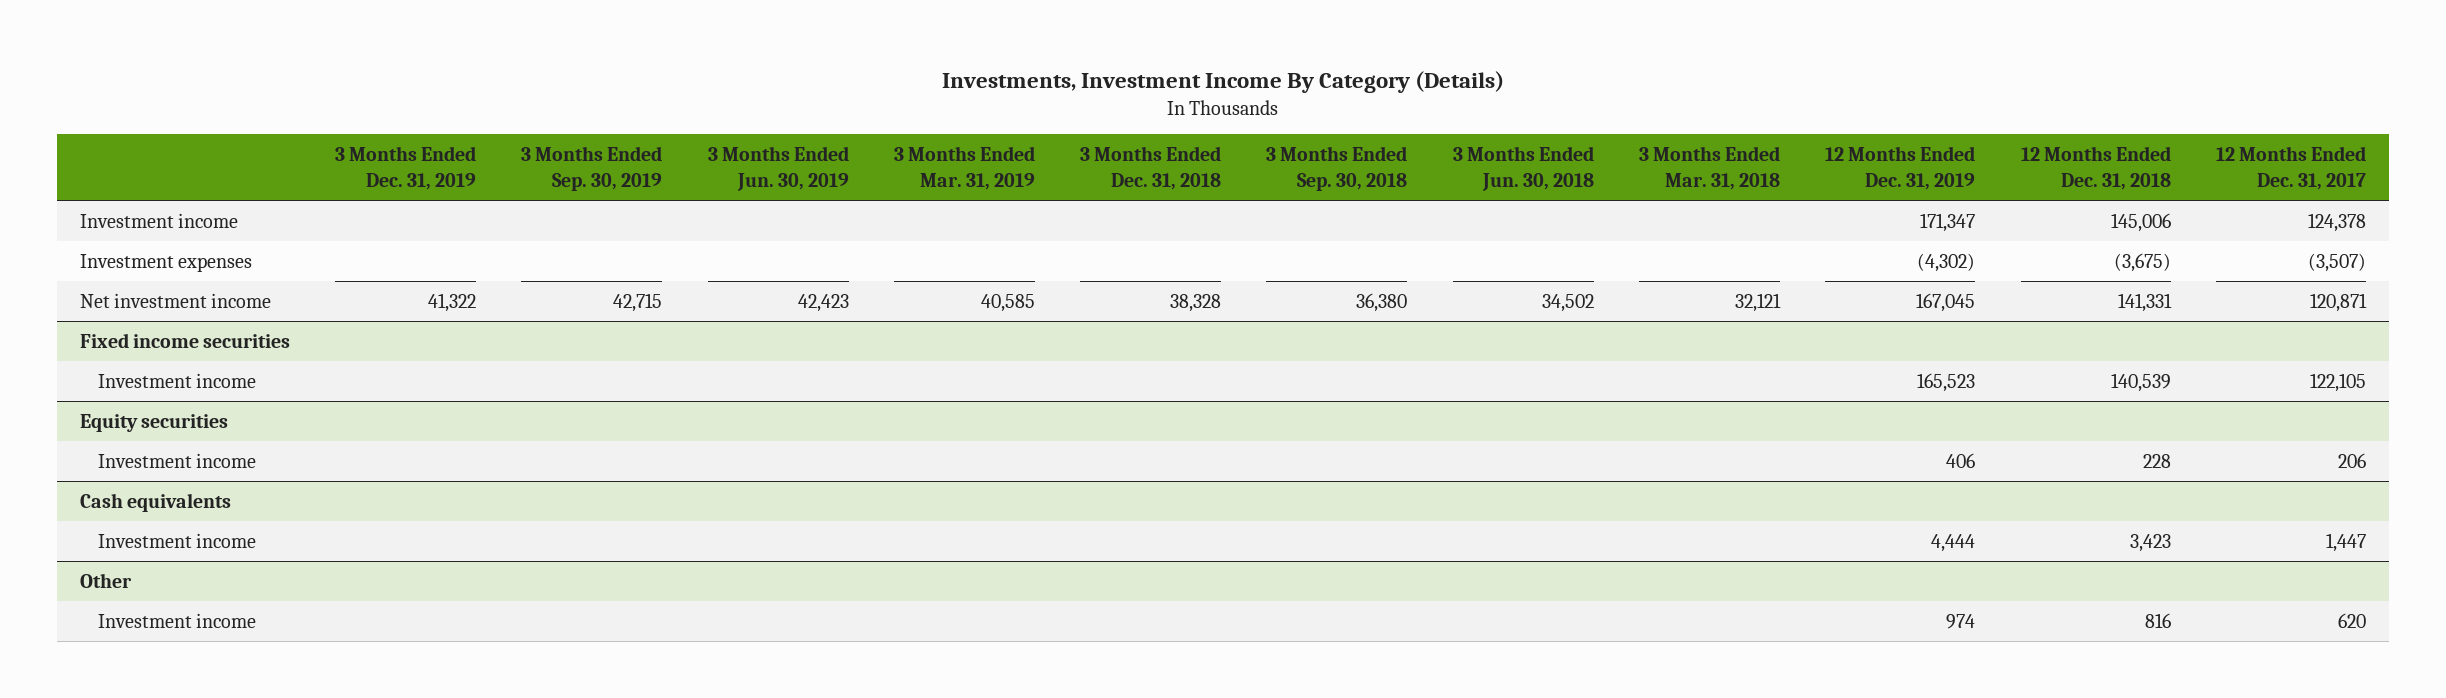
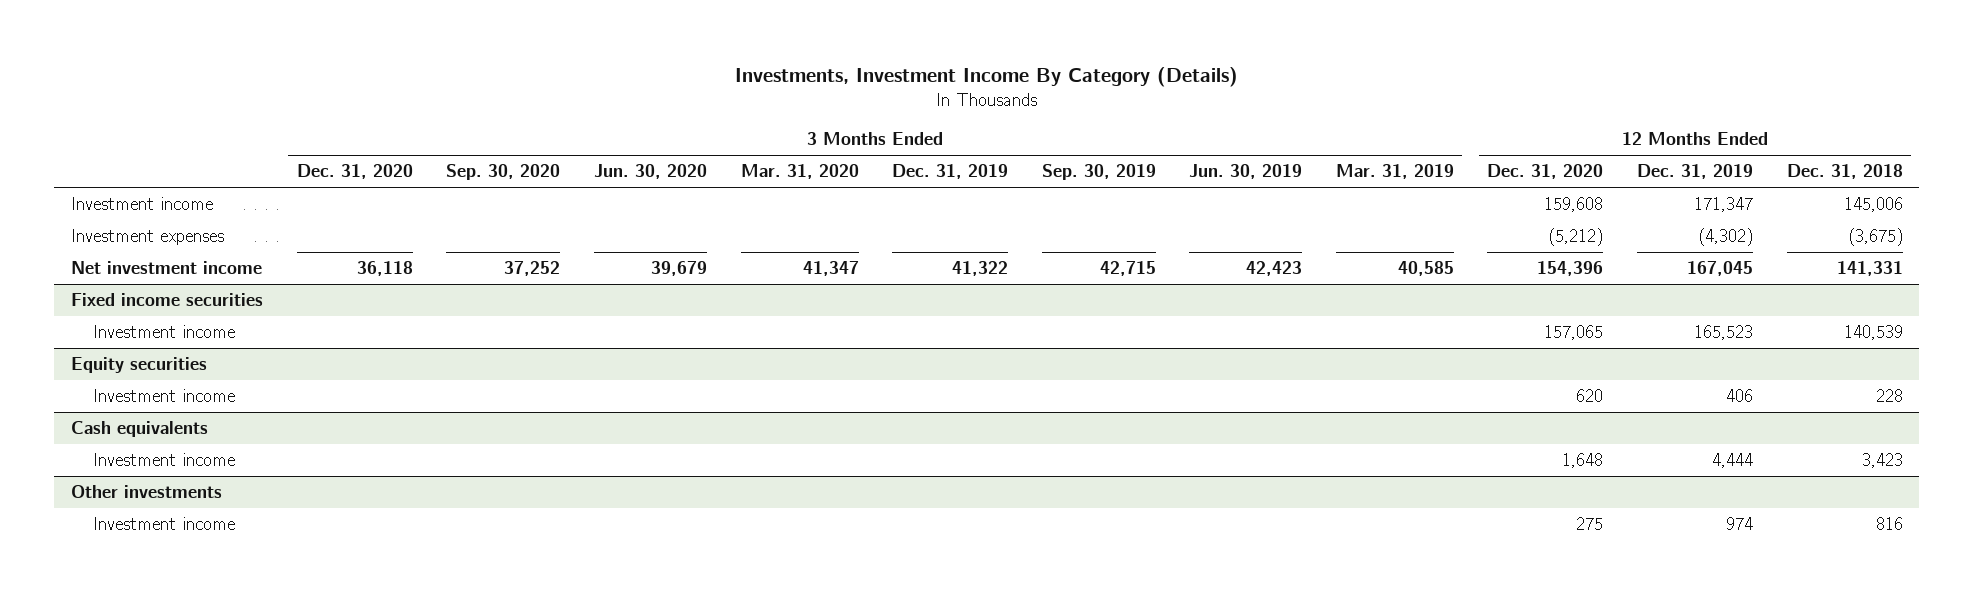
[1080,146,1222,190] 3 Months Ended Dec. 31, 2018 -> none
[1266,146,1408,191] 3 Months Ended Sep. 30, 2018 -> none
[1452,146,1594,191] 3 Months Ended Jun. 30, 2018 -> none
[1639,146,1781,190] 3 Months Ended Mar. 31, 2018 -> none
[2215,146,2366,190] 12 Months Ended Dec. 31, 2017 -> none
none -> [296,164,413,180] Dec. 31, 2020
none -> [446,164,561,181] Sep. 30, 2020
none -> [593,164,707,180] Jun. 30, 2020
none -> [740,164,859,180] Mar. 31, 2020
none -> [1487,164,1604,180] Dec. 31, 2020
[79,572,132,588] Other -> [71,485,223,499] Other investments

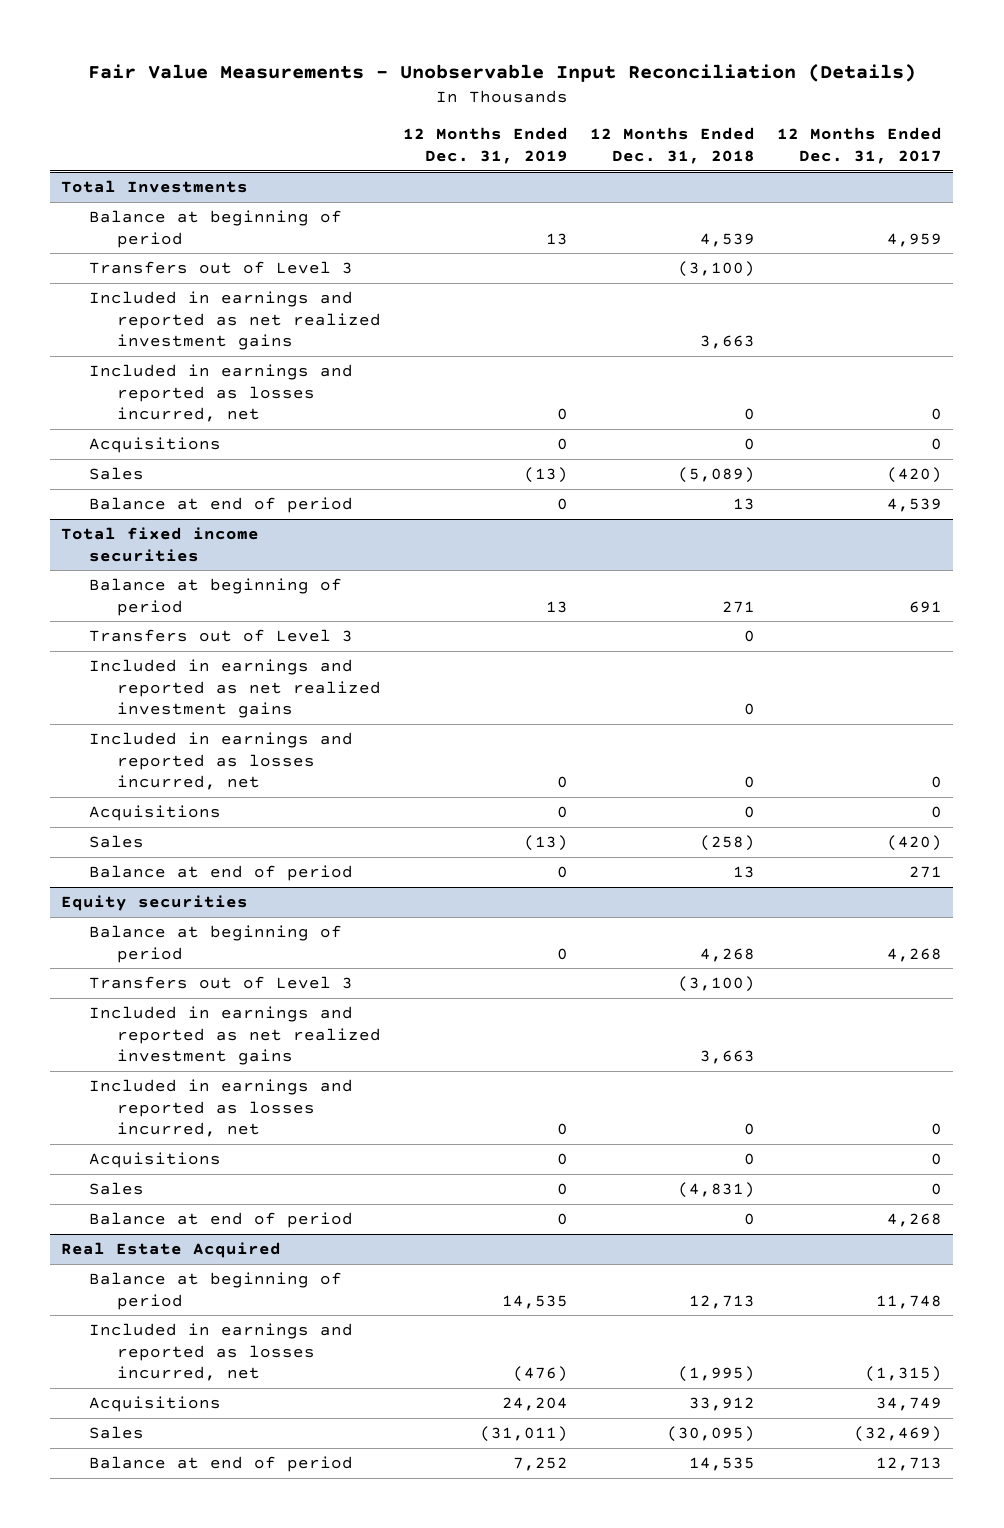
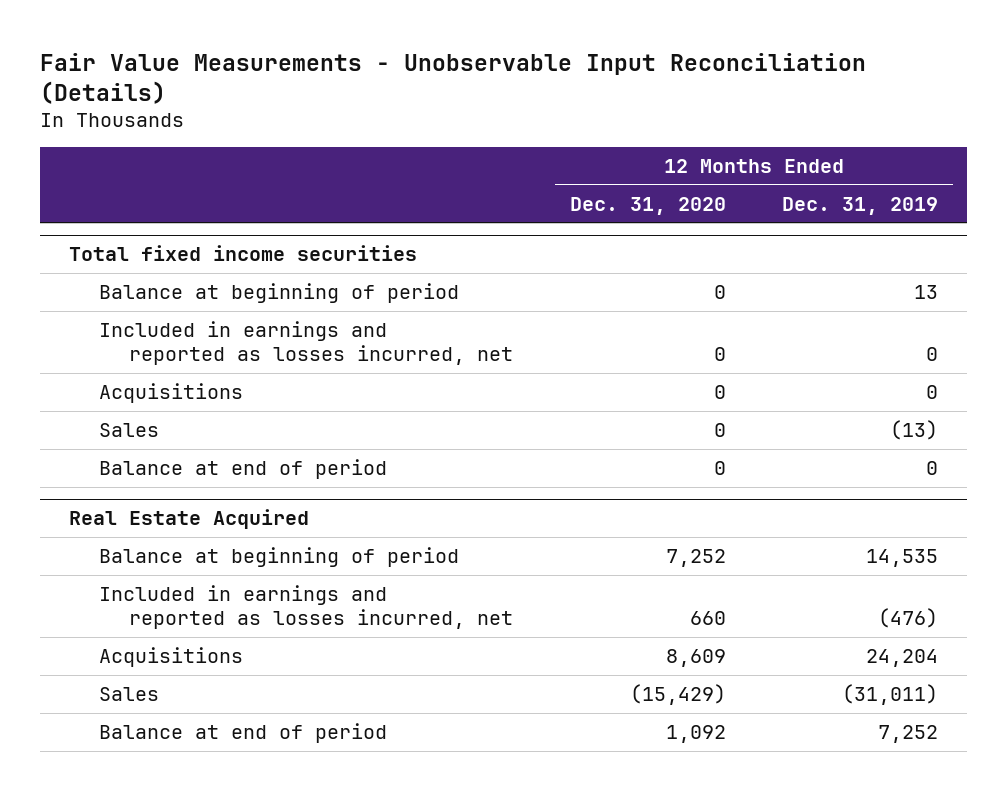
[590,127,756,164] 12 Months Ended Dec. 31, 2018 -> none
[777,127,943,164] 12 Months Ended Dec. 31, 2017 -> none
none -> [569,196,726,215] Dec. 31, 2020
[61,179,249,193] Total Investments -> none
[89,209,343,248] Balance at beginning of period -> none
[89,260,354,274] Transfers out of Level 3 -> none
[89,290,382,351] Included in earnings and reported as net realized investment gains -> none
[89,363,354,423] Included in earnings and reported as losses incurred, net -> none
[89,436,222,453] Acquisitions -> none
[89,466,145,480] Sales -> none
[89,496,354,513] Balance at end of period -> none
[89,628,354,642] Transfers out of Level 3 -> none
[89,658,382,719] Included in earnings and reported as net realized investment gains -> none
[61,894,249,911] Equity securities -> none
[89,924,343,963] Balance at beginning of period -> none
[89,975,354,989] Transfers out of Level 3 -> none
[89,1005,382,1066] Included in earnings and reported as net realized investment gains -> none
[89,1078,354,1138] Included in earnings and reported as losses incurred, net -> none
[89,1151,222,1168] Acquisitions -> none
[89,1181,145,1195] Sales -> none
[89,1211,354,1228] Balance at end of period -> none

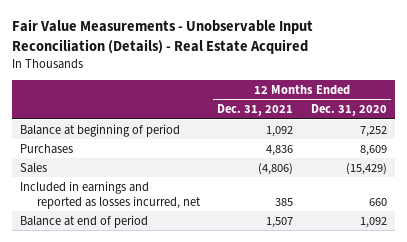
[40,52,867,104] Fair Value Measurements - Unobservable Input Reconciliation (Details) -> [11,19,313,54] Fair Value Measurements - Unobservable Input Reconciliation (Details) - Real Estate Acquired
[782,196,939,215] Dec. 31, 2019 -> none
none -> [217,104,294,117] Dec. 31, 2021
[68,245,417,262] Total fixed income securities -> none
[98,283,459,304] Balance at beginning of period -> none
[98,321,513,366] Included in earnings and reported as losses incurred, net -> none
[98,383,243,404] Acquisitions -> none
[98,423,159,438] Sales -> none
[98,459,387,480] Balance at end of period -> none
[68,509,309,530] Real Estate Acquired -> none
[98,585,513,630] Included in earnings and reported as losses incurred, net -> none
[98,647,243,668] Acquisitions -> [20,143,74,154] Purchases
none -> [20,180,202,209] Included in earnings and reported as losses incurred, net

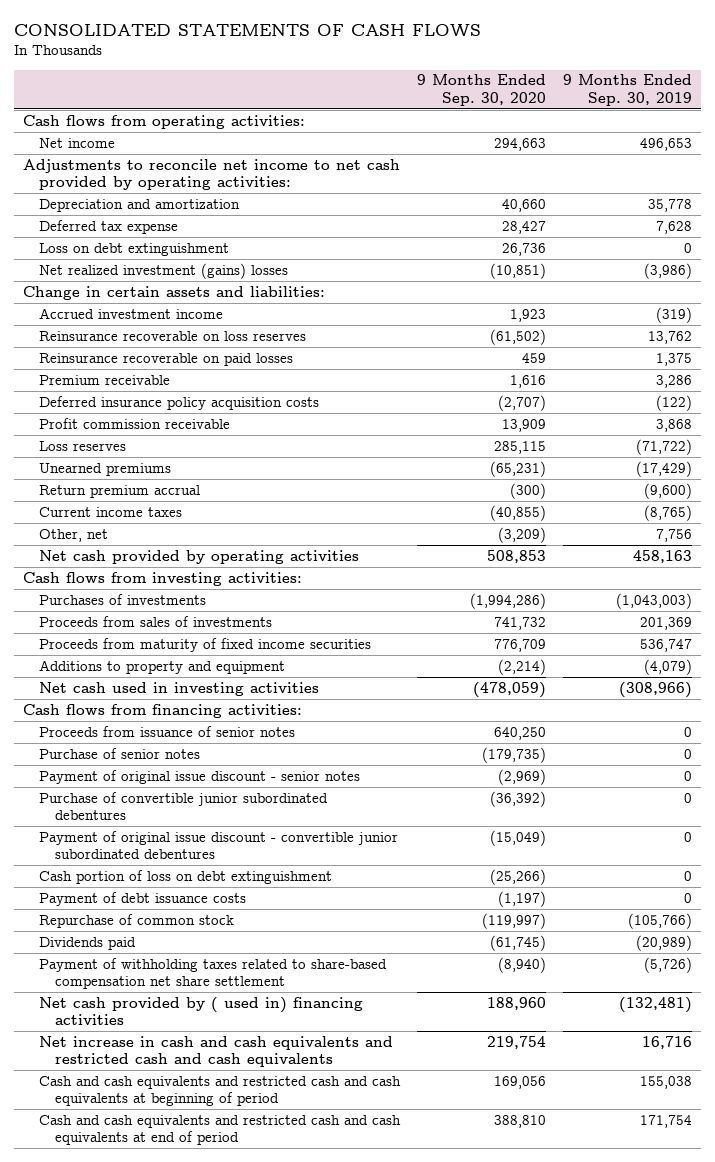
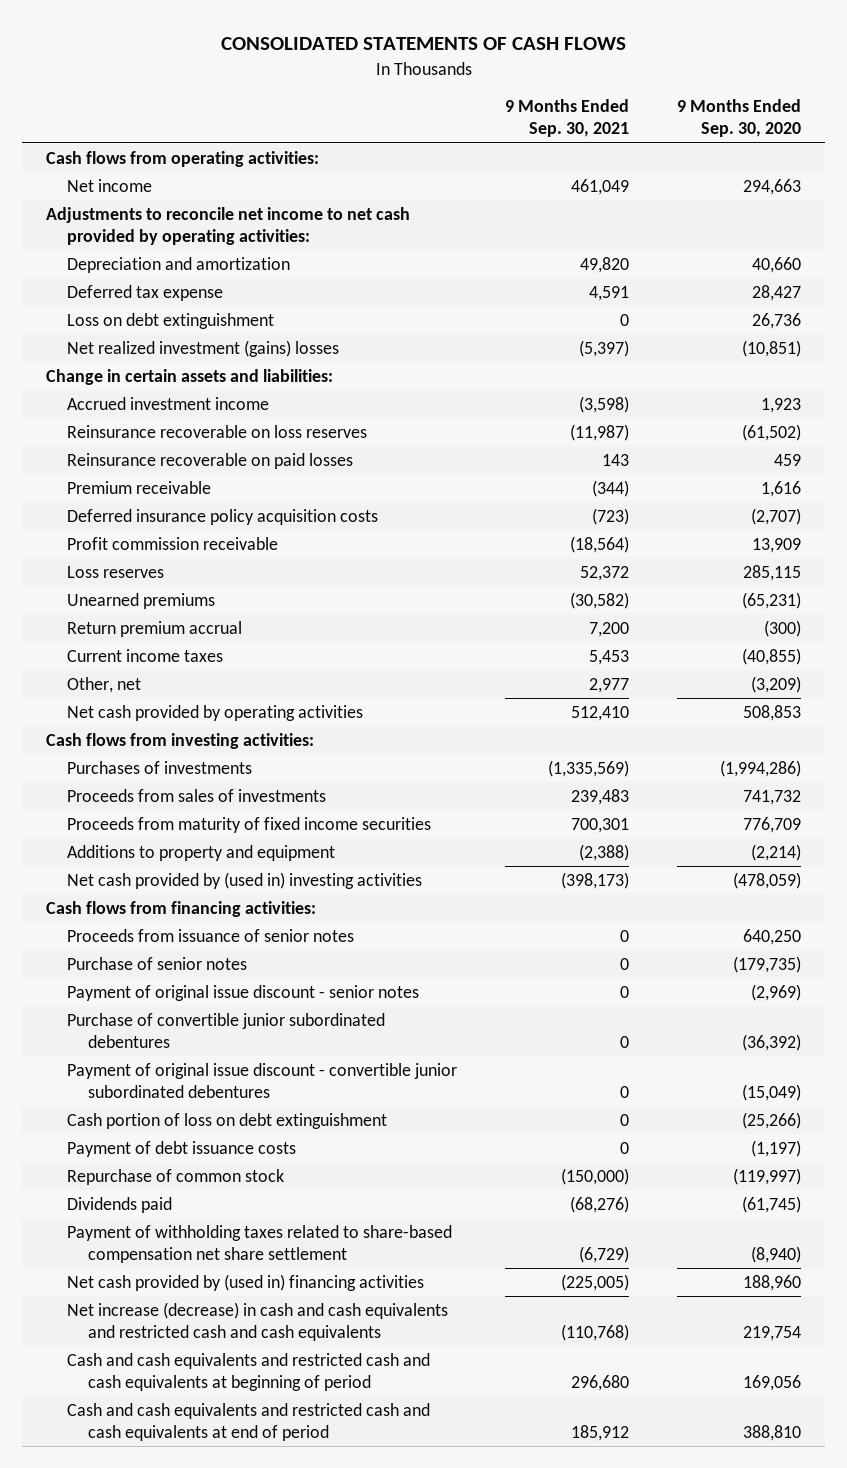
[563,74,693,106] 9 Months Ended Sep. 30, 2019 -> none
none -> [505,99,630,138] 9 Months Ended Sep. 30, 2021
[38,681,319,696] Net cash used in investing activities -> [67,872,423,890] Net cash provided by (used in) investing activities
[38,996,363,1025] Net cash provided by ( used in) financing activities -> [67,1274,425,1292] Net cash provided by (used in) financing activities
[38,1035,393,1067] Net increase in cash and cash equivalents and restricted cash and cash equivalents -> [67,1302,449,1341] Net increase (decrease) in cash and cash equivalents and restricted cash and cash equivalents

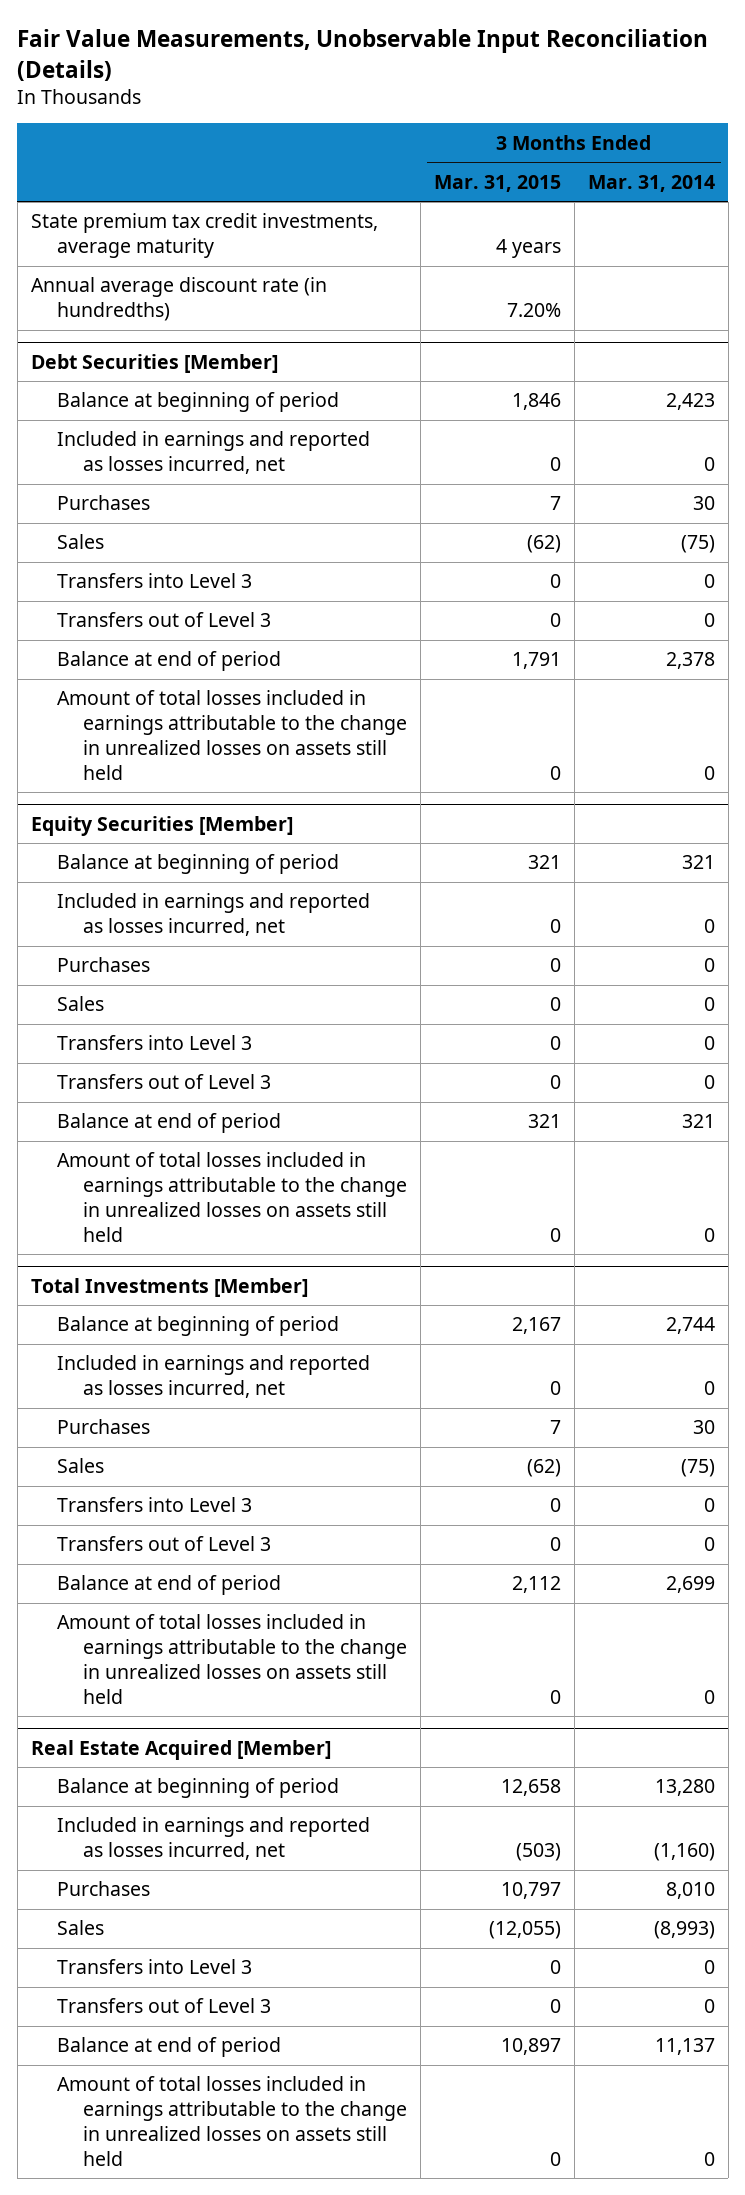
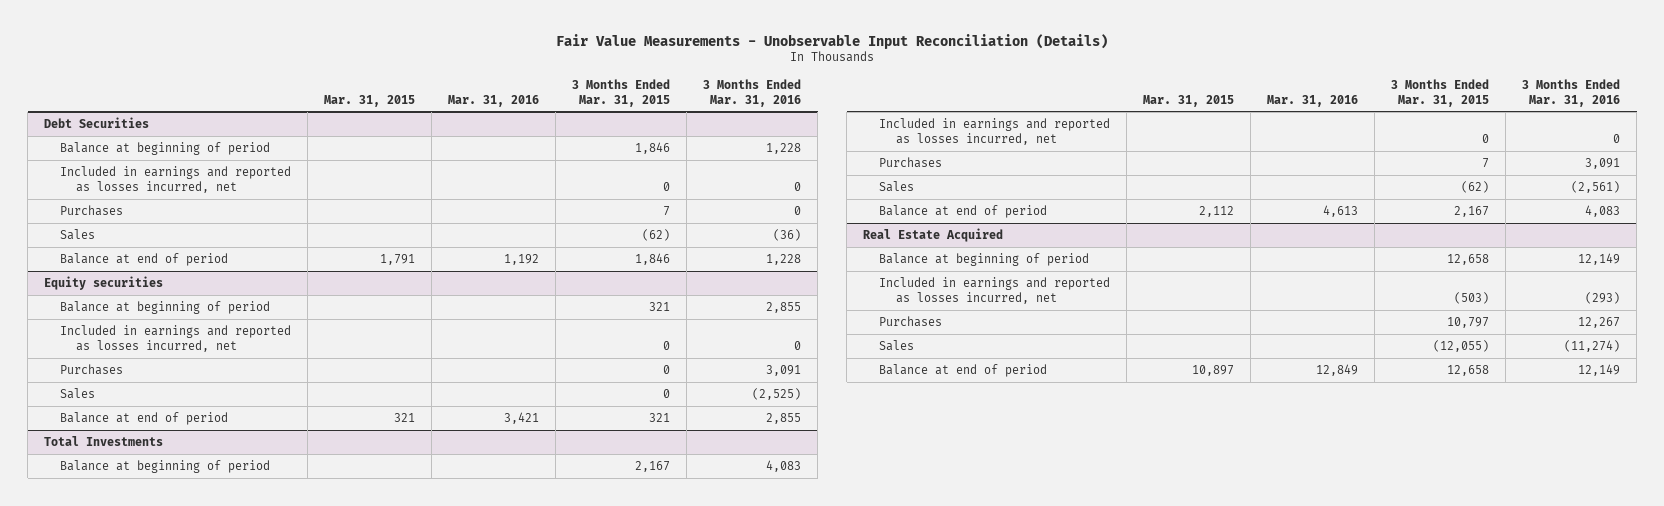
[17,29,709,81] Fair Value Measurements, Unobservable Input Reconciliation (Details) -> [556,33,1109,49] Fair Value Measurements - Unobservable Input Reconciliation (Details)
[587,174,715,192] Mar. 31, 2014 -> none
none -> [324,94,416,107] Mar. 31, 2015
none -> [448,94,540,107] Mar. 31, 2016
none -> [703,78,802,107] 3 Months Ended Mar. 31, 2016
[30,213,378,259] State premium tax credit investments, average maturity -> none
[30,277,327,322] Annual average discount rate (in hundredths) -> none
[30,353,278,373] Debt Securities [Member] -> [43,116,149,128] Debt Securities
[56,573,252,589] Transfers into Level 3 -> none
[56,612,271,628] Transfers out of Level 3 -> none
[56,690,408,780] Amount of total losses included in earnings attributable to the change in unrealized losses on assets still held -> none
[511,652,561,670] 1,791 -> [635,252,671,265] 1,846
[30,815,293,836] Equity Securities [Member] -> [43,275,163,290] Equity securities
[56,1035,252,1051] Transfers into Level 3 -> none
[56,1074,271,1090] Transfers out of Level 3 -> none
[56,1152,408,1242] Amount of total losses included in earnings attributable to the change in unrealized losses on assets still held -> none
[30,1277,308,1297] Total Investments [Member] -> [43,435,163,446] Total Investments
[56,1497,252,1513] Transfers into Level 3 -> none
[56,1536,271,1552] Transfers out of Level 3 -> none
[56,1614,408,1704] Amount of total losses included in earnings attributable to the change in unrealized losses on assets still held -> none
[511,1576,561,1594] 2,112 -> [1454,205,1490,217] 2,167
[30,1739,331,1760] Real Estate Acquired [Member] -> [863,227,1004,242] Real Estate Acquired
[56,1959,252,1975] Transfers into Level 3 -> none
[56,1998,271,2014] Transfers out of Level 3 -> none
[56,2076,408,2166] Amount of total losses included in earnings attributable to the change in unrealized losses on assets still held -> none
[500,2038,561,2056] 10,897 -> [1447,364,1490,376] 12,658

